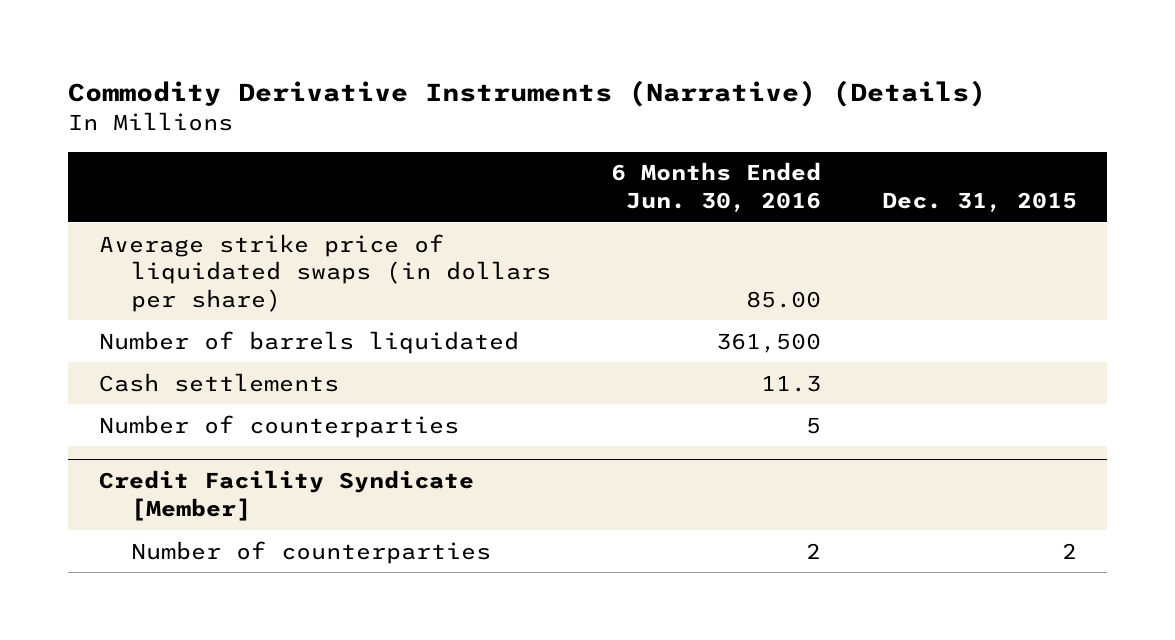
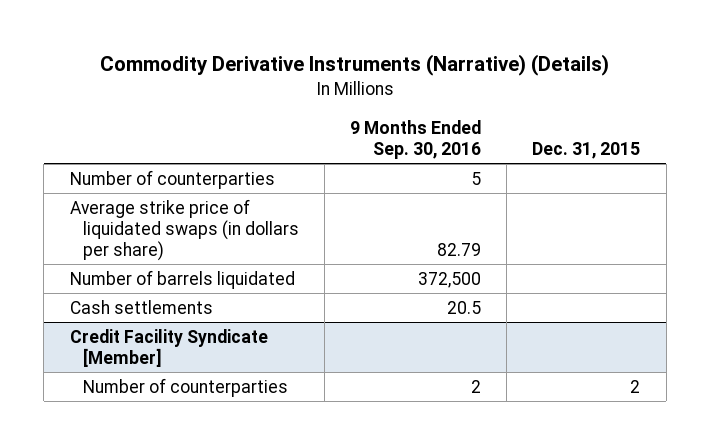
[611,162,822,212] 6 Months Ended Jun. 30, 2016 -> none
none -> [350,119,482,159] 9 Months Ended Sep. 30, 2016
[98,414,459,438] Number of counterparties -> [69,169,275,189] Number of counterparties

